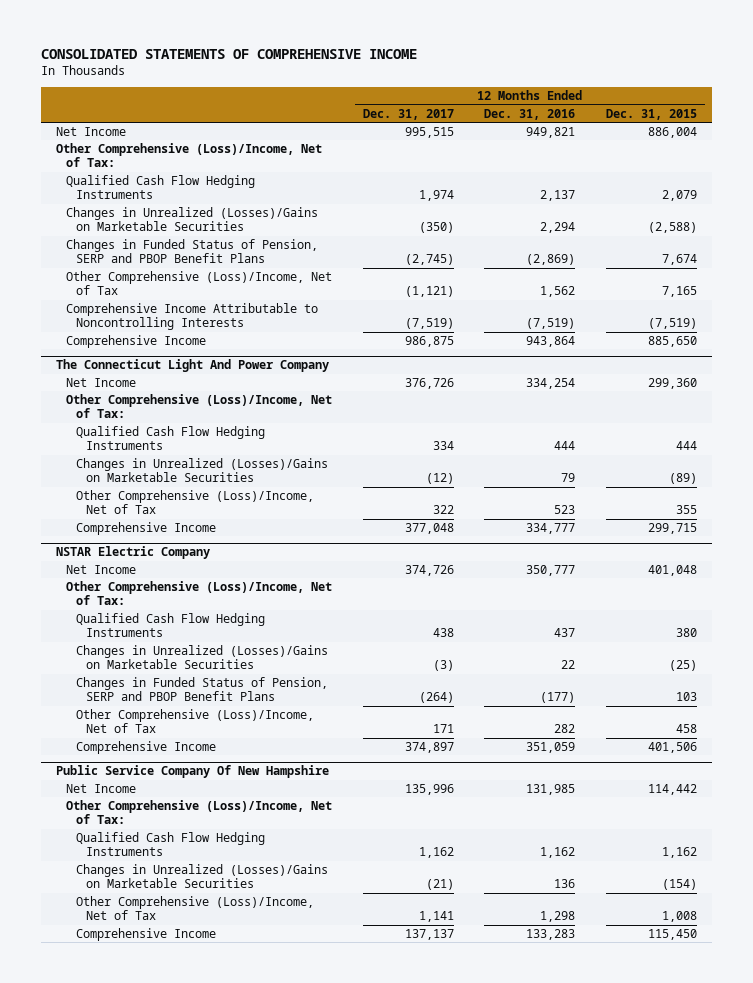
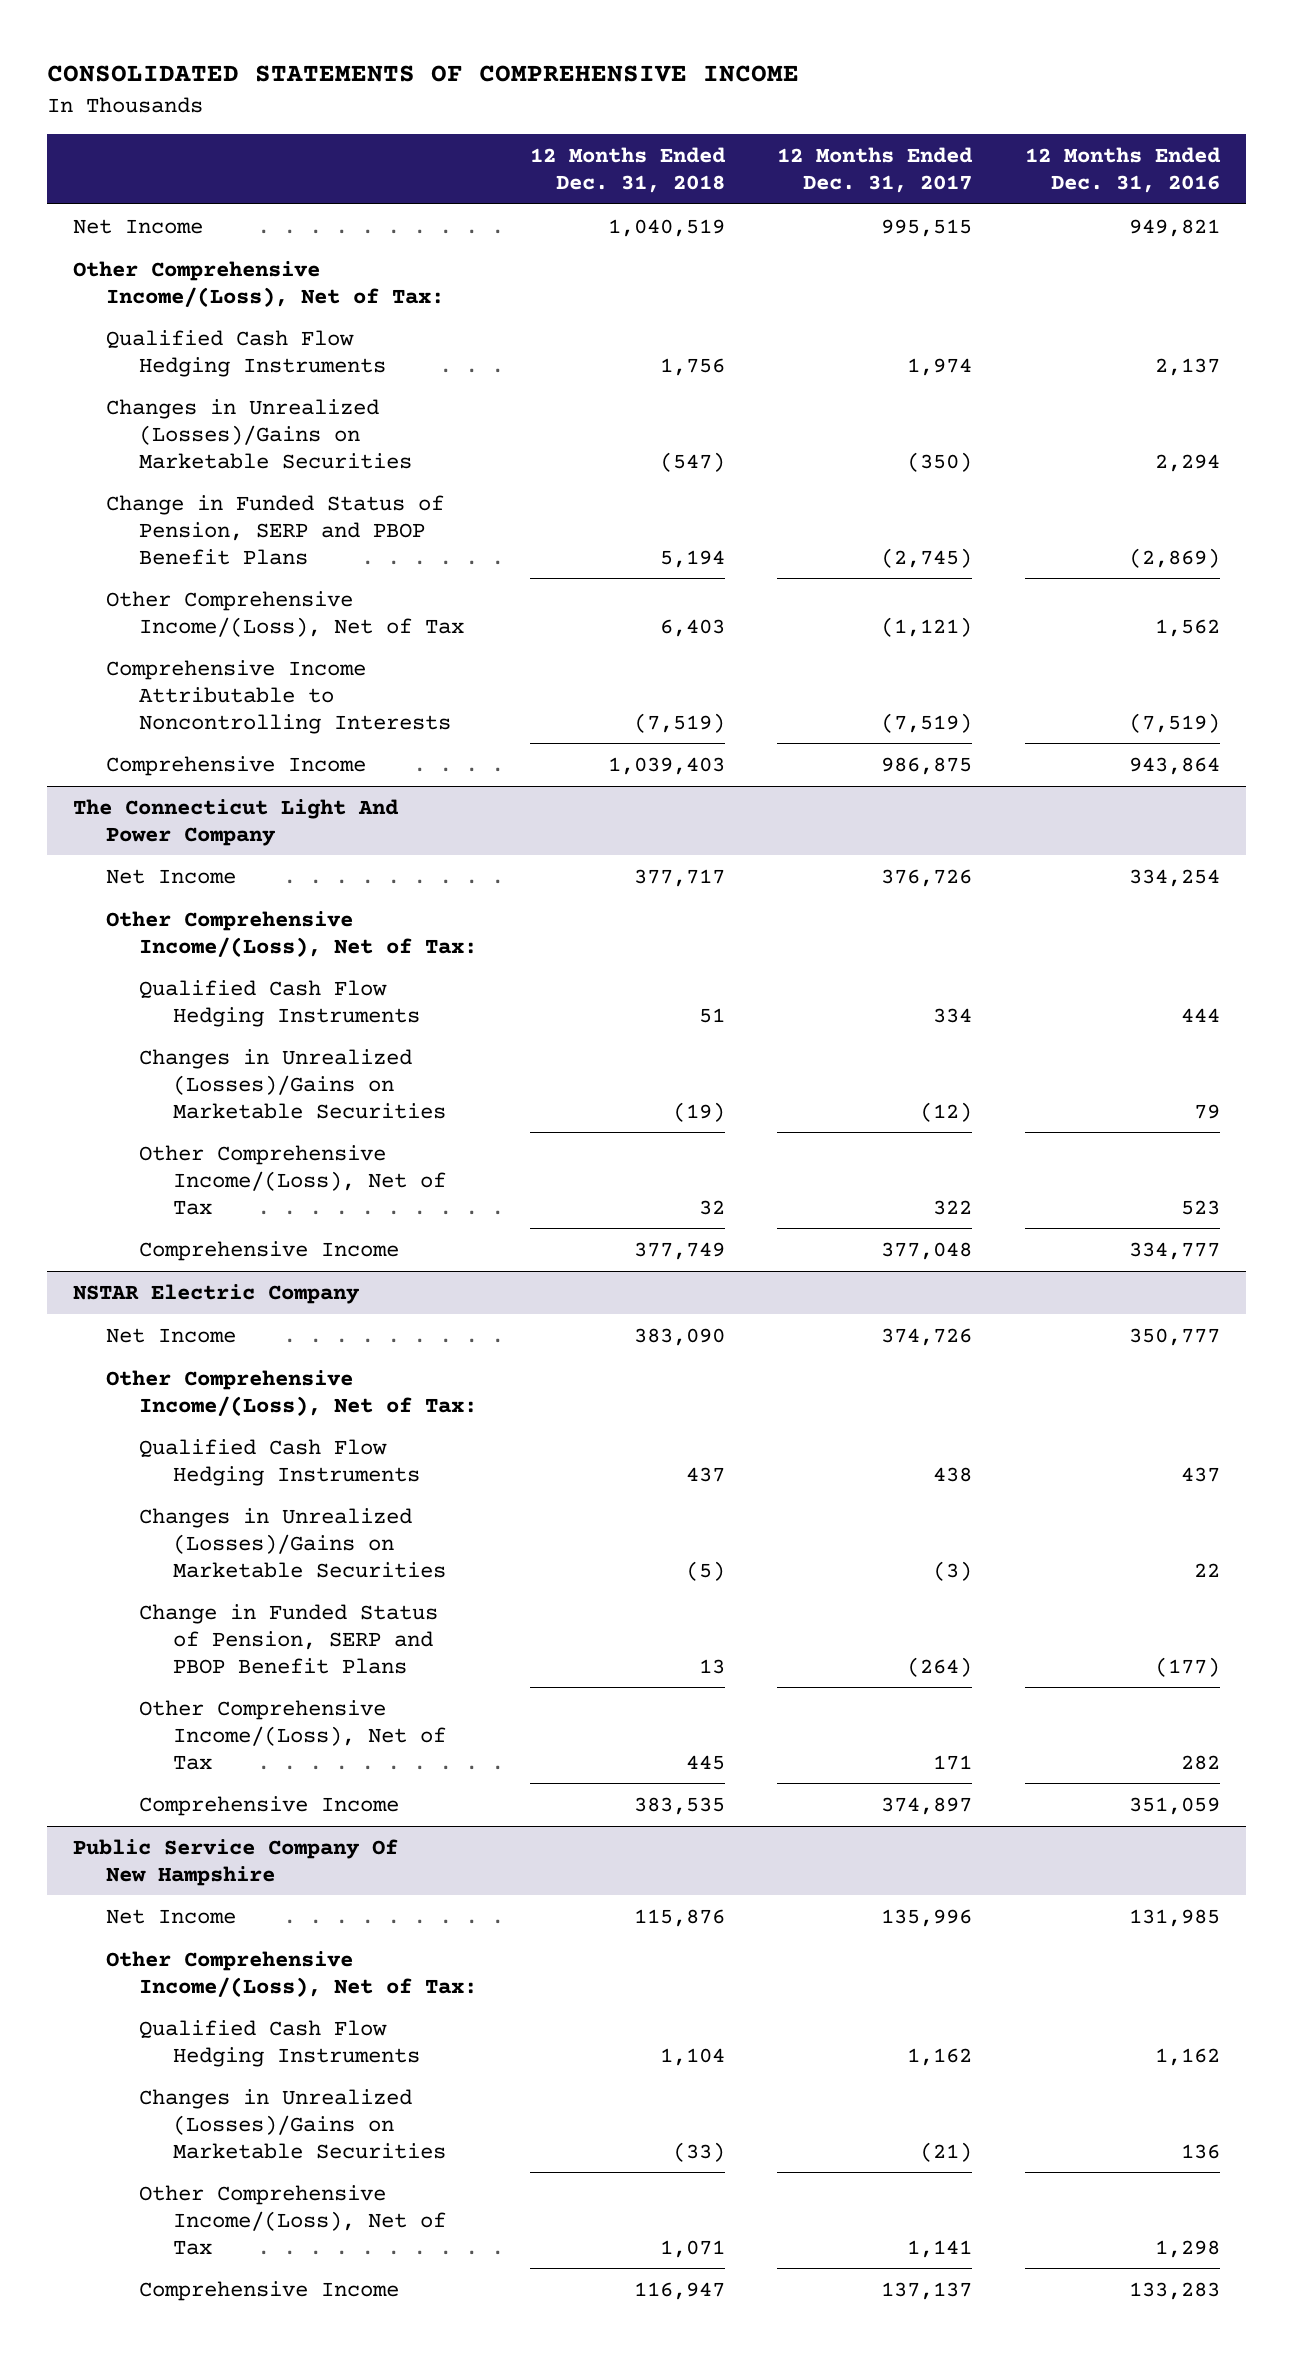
[606,108,698,120] Dec. 31, 2015 -> none
none -> [529,146,726,193] 12 Months Ended Dec. 31, 2018
[55,143,322,168] Other Comprehensive (Loss)/Income, Net of Tax: -> [72,260,445,307] Other Comprehensive Income/(Loss), Net of Tax:
[66,239,319,264] Changes in Funded Status of Pension, SERP and PBOP Benefit Plans -> [106,494,445,565] Change in Funded Status of Pension, SERP and PBOP Benefit Plans
[66,271,333,296] Other Comprehensive (Loss)/Income, Net of Tax -> [106,590,465,637] Other Comprehensive Income/(Loss), Net of Tax
[66,394,333,419] Other Comprehensive (Loss)/Income, Net of Tax: -> [106,910,478,957] Other Comprehensive Income/(Loss), Net of Tax:
[76,490,315,515] Other Comprehensive (Loss)/Income, Net of Tax -> [139,1144,446,1215] Other Comprehensive Income/(Loss), Net of Tax
[66,581,333,606] Other Comprehensive (Loss)/Income, Net of Tax: -> [106,1369,478,1416] Other Comprehensive Income/(Loss), Net of Tax:
[76,677,329,702] Changes in Funded Status of Pension, SERP and PBOP Benefit Plans -> [139,1603,439,1674] Change in Funded Status of Pension, SERP and PBOP Benefit Plans
[76,709,315,734] Other Comprehensive (Loss)/Income, Net of Tax -> [139,1699,446,1770] Other Comprehensive Income/(Loss), Net of Tax
[66,800,333,825] Other Comprehensive (Loss)/Income, Net of Tax: -> [106,1950,478,1997] Other Comprehensive Income/(Loss), Net of Tax:
[76,896,315,921] Other Comprehensive (Loss)/Income, Net of Tax -> [139,2184,446,2255] Other Comprehensive Income/(Loss), Net of Tax

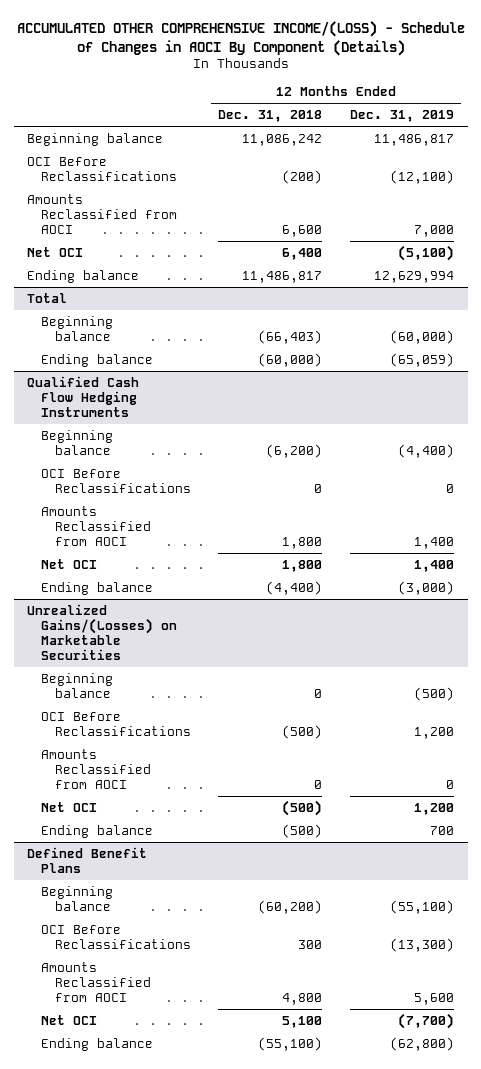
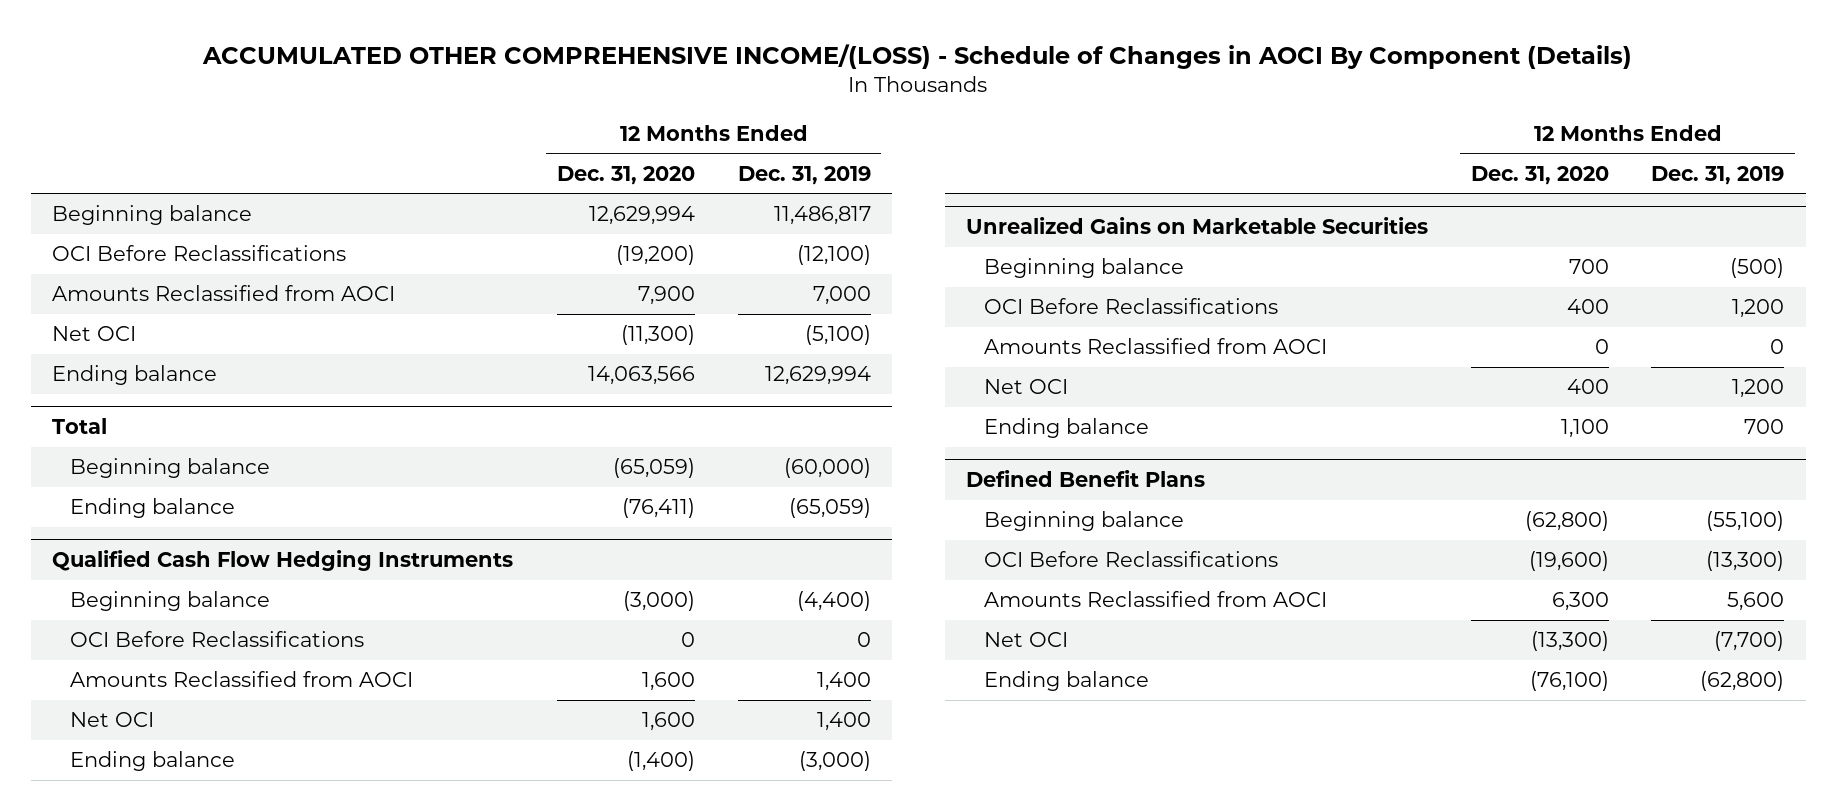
[218,109,323,122] Dec. 31, 2018 -> none
none -> [556,165,695,185] Dec. 31, 2020
[27,603,178,660] Unrealized Gains/(Losses) on Marketable Securities -> [966,217,1429,235] Unrealized Gains on Marketable Securities

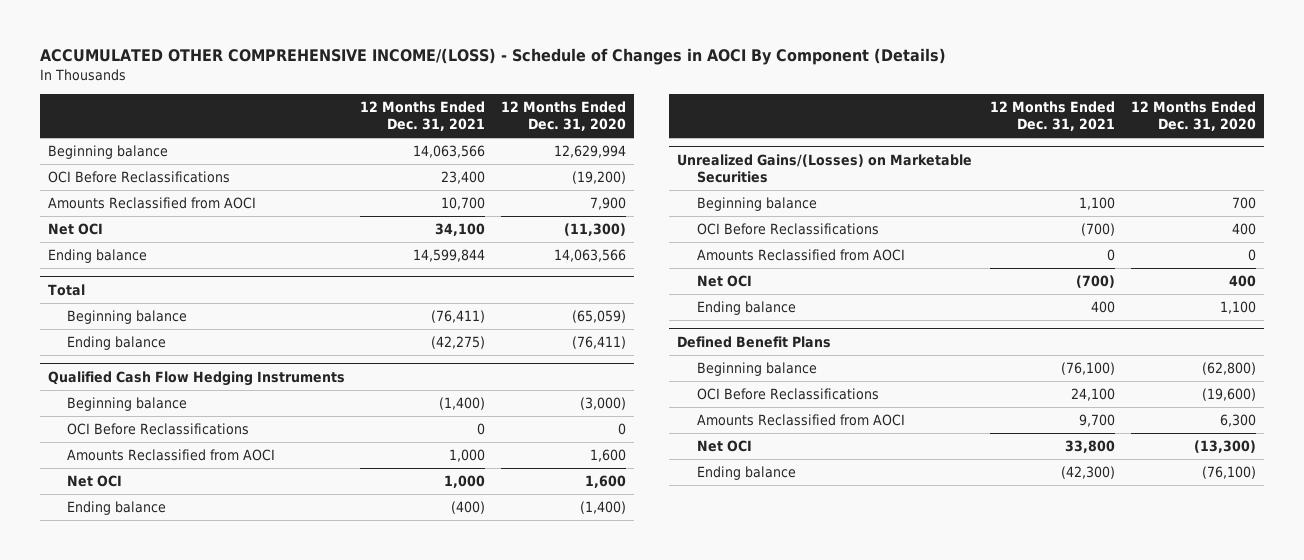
[737,165,871,185] Dec. 31, 2019 -> none
none -> [360,101,486,132] 12 Months Ended Dec. 31, 2021
[966,217,1429,235] Unrealized Gains on Marketable Securities -> [677,153,973,183] Unrealized Gains/(Losses) on Marketable Securities

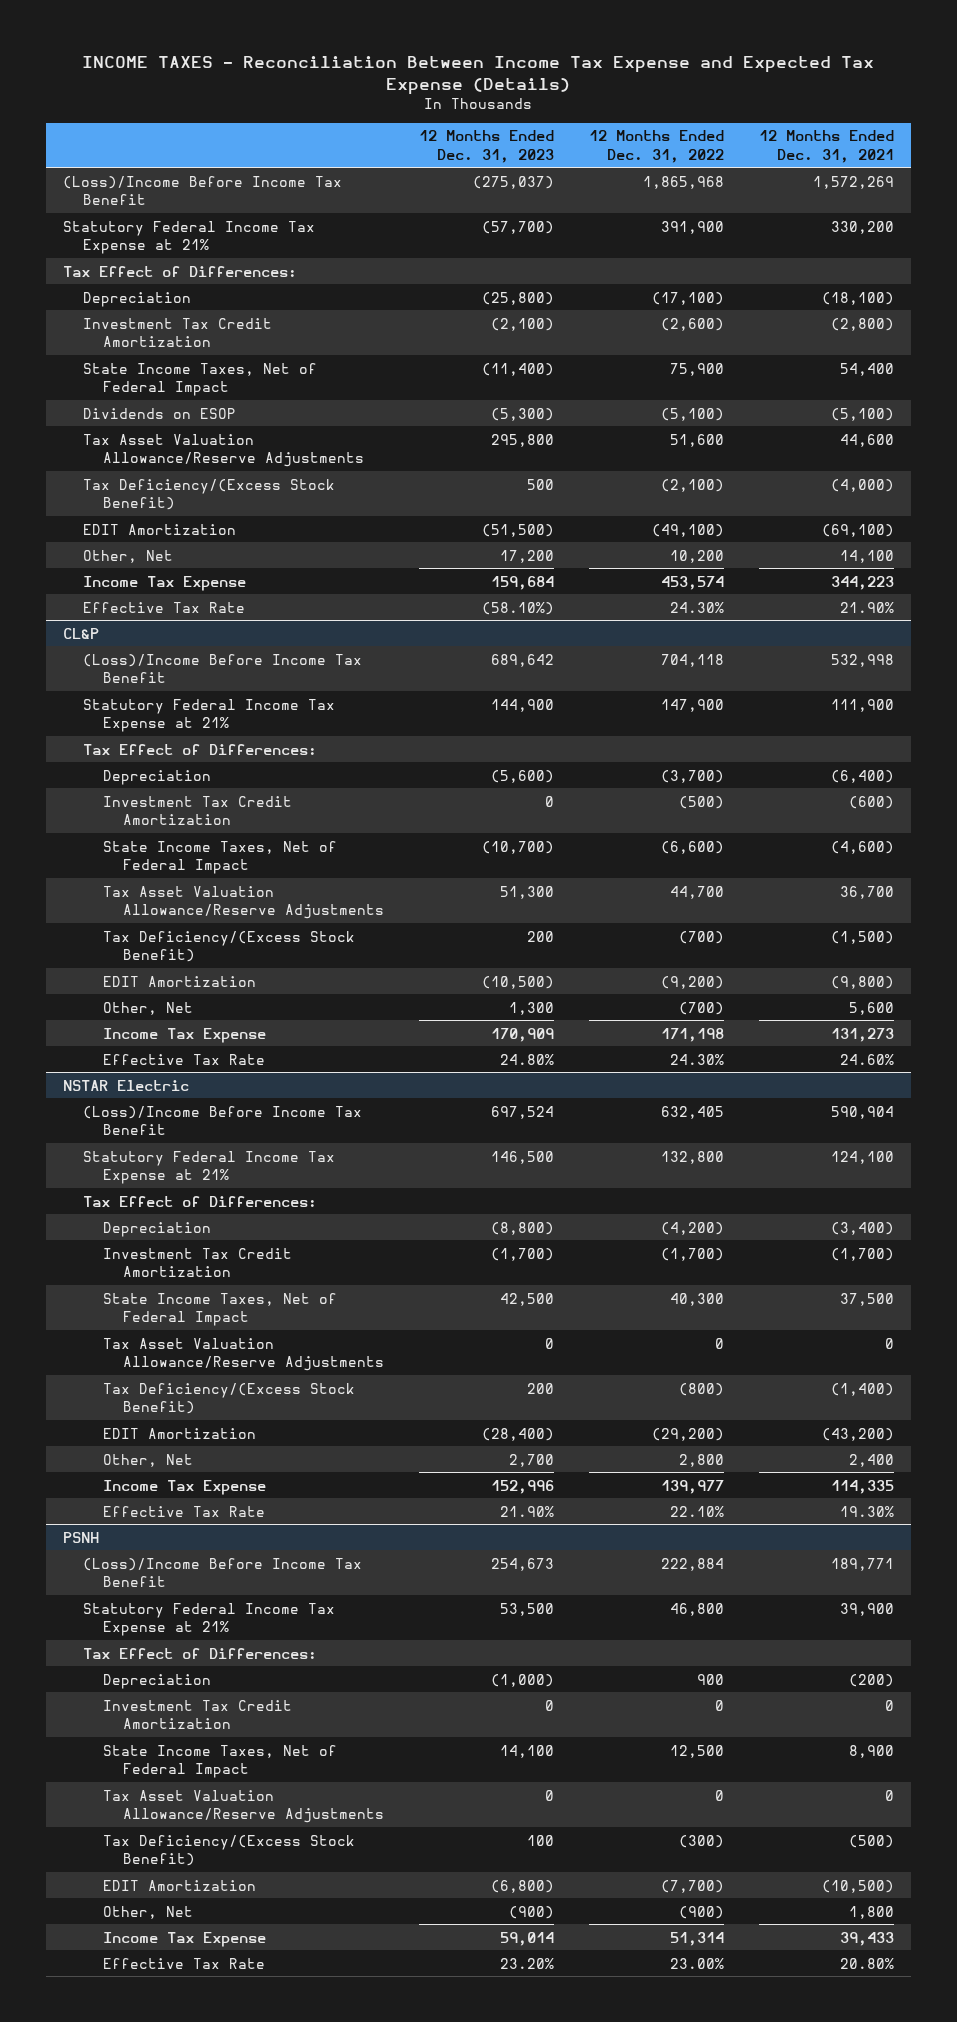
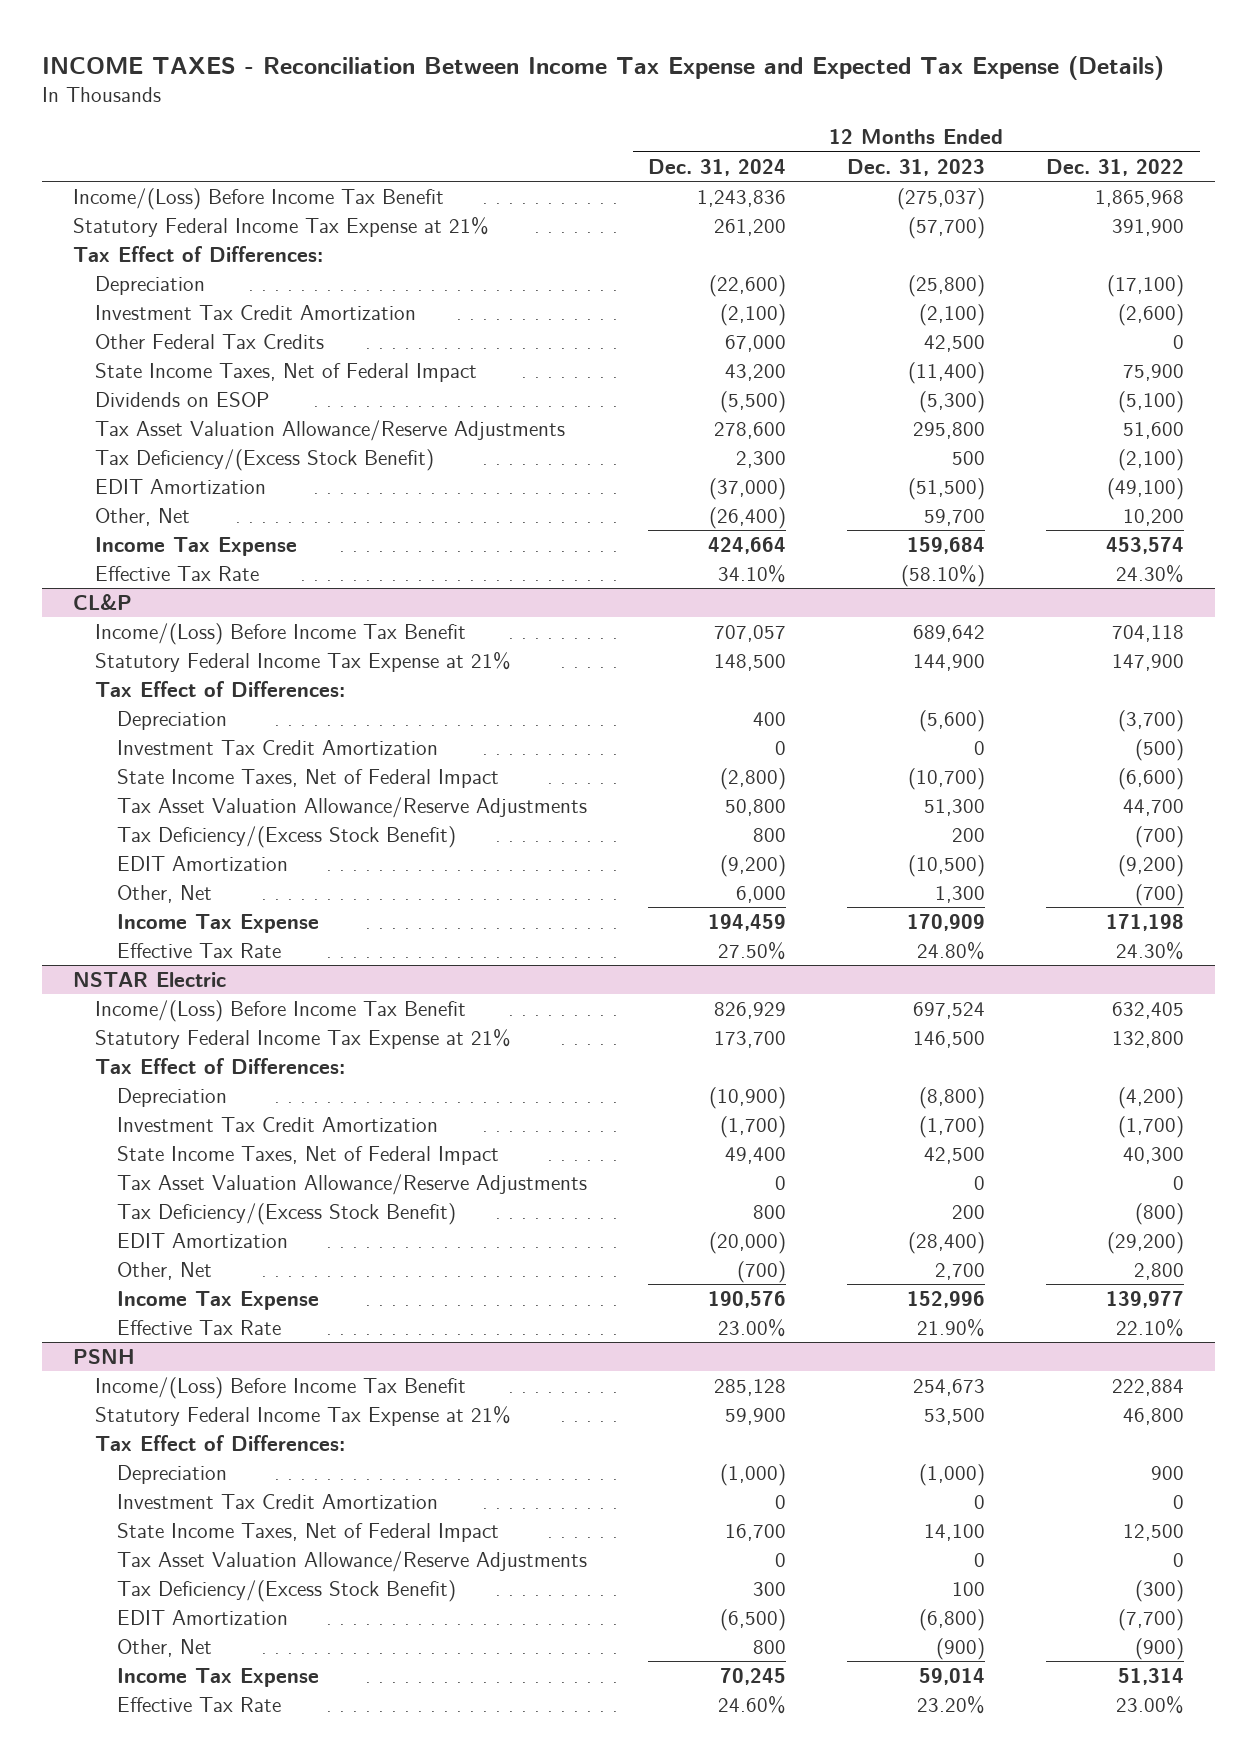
[758,130,894,163] 12 Months Ended Dec. 31, 2021 -> none
none -> [648,158,787,176] Dec. 31, 2024
[63,175,343,205] (Loss)/Income Before Income Tax Benefit -> [72,187,444,210] Income/(Loss) Before Income Tax Benefit
none -> [94,333,324,349] Other Federal Tax Credits
[499,549,554,563] 17,200 -> [924,508,986,526] 59,700
[83,653,363,683] (Loss)/Income Before Income Tax Benefit -> [94,622,466,645] Income/(Loss) Before Income Tax Benefit
[83,1105,363,1135] (Loss)/Income Before Income Tax Benefit -> [94,999,466,1022] Income/(Loss) Before Income Tax Benefit
[83,1557,363,1587] (Loss)/Income Before Income Tax Benefit -> [94,1376,466,1399] Income/(Loss) Before Income Tax Benefit

